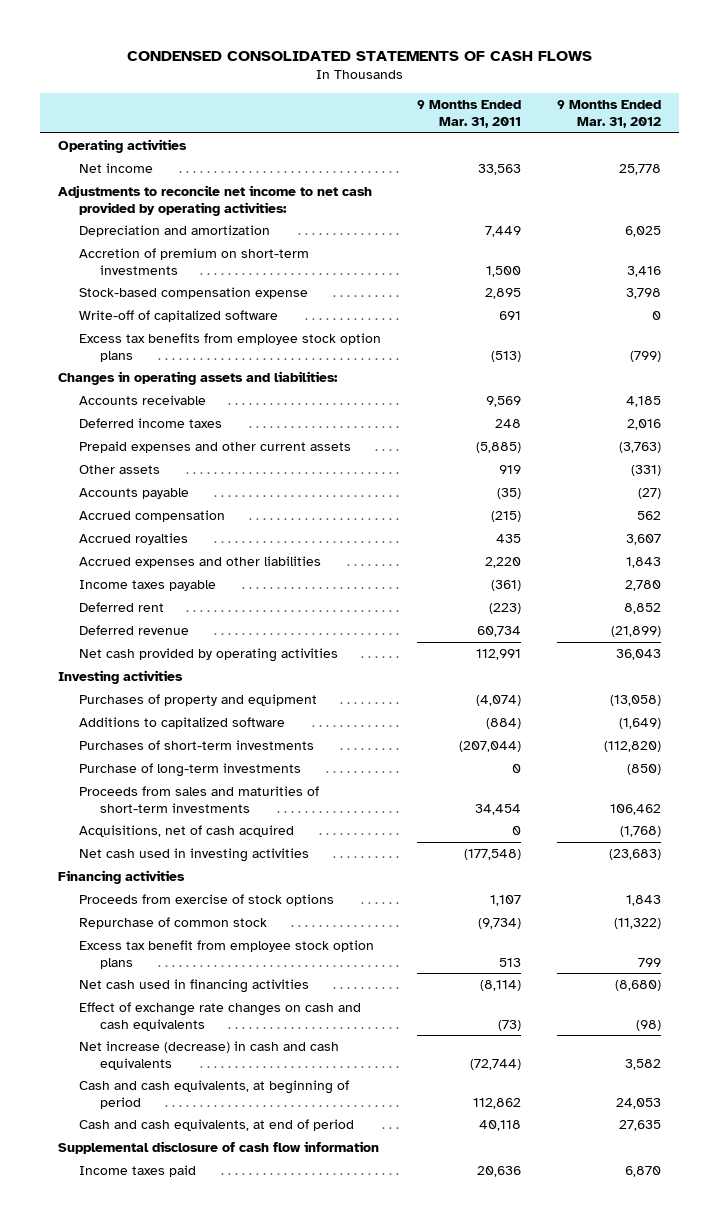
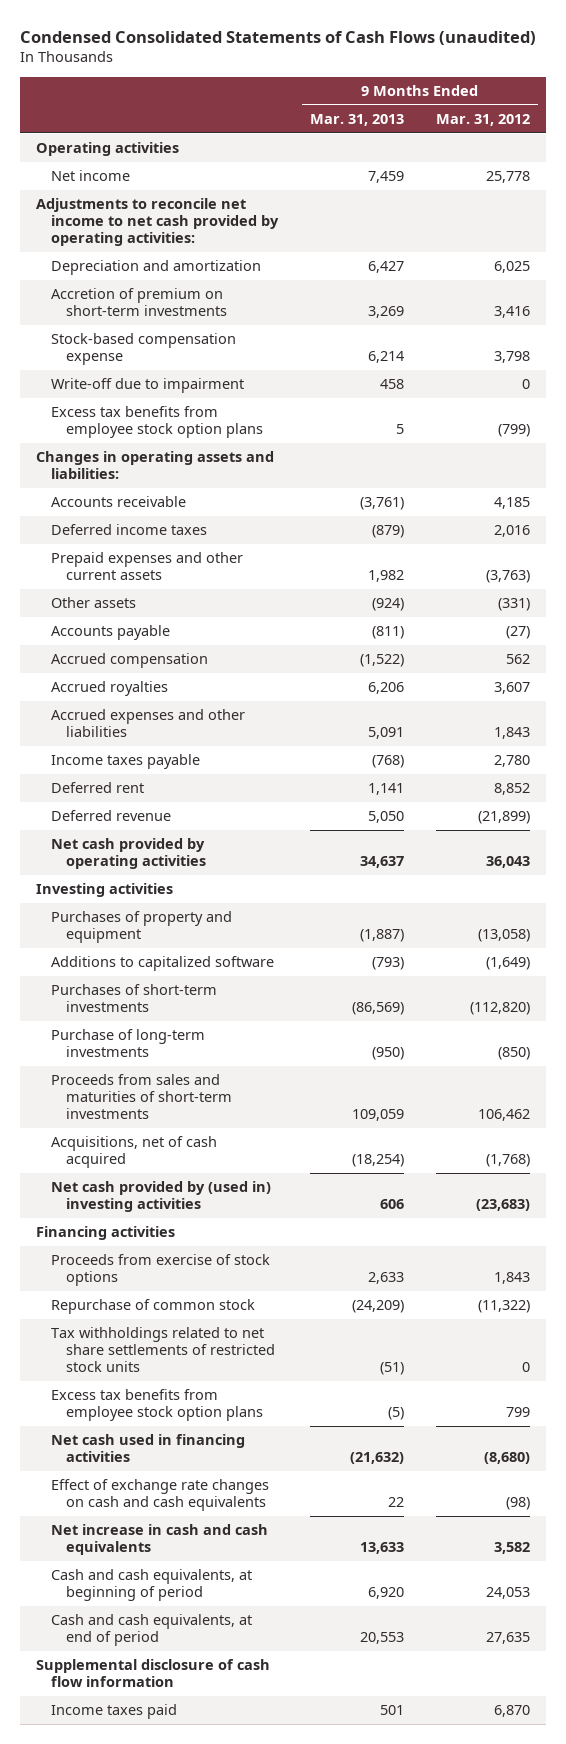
[126,50,592,61] CONDENSED CONSOLIDATED STATEMENTS OF CASH FLOWS -> [20,30,537,45] Condensed Consolidated Statements of Cash Flows (unaudited)
[416,100,521,128] 9 Months Ended Mar. 31, 2011 -> none
none -> [310,113,405,126] Mar. 31, 2013
[78,309,278,322] Write-off of capitalized software -> [51,378,245,394] Write-off due to impairment
[78,847,309,862] Net cash used in investing activities -> [51,1181,272,1213] Net cash provided by (used in) investing activities
none -> [51,1327,275,1373] Tax withholdings related to net share settlements of restricted stock units
[78,939,374,969] Excess tax benefit from employee stock option plans -> [51,1389,263,1422] Excess tax benefits from employee stock option plans
[78,1040,339,1070] Net increase (decrease) in cash and cash equivalents -> [51,1524,269,1556] Net increase in cash and cash equivalents

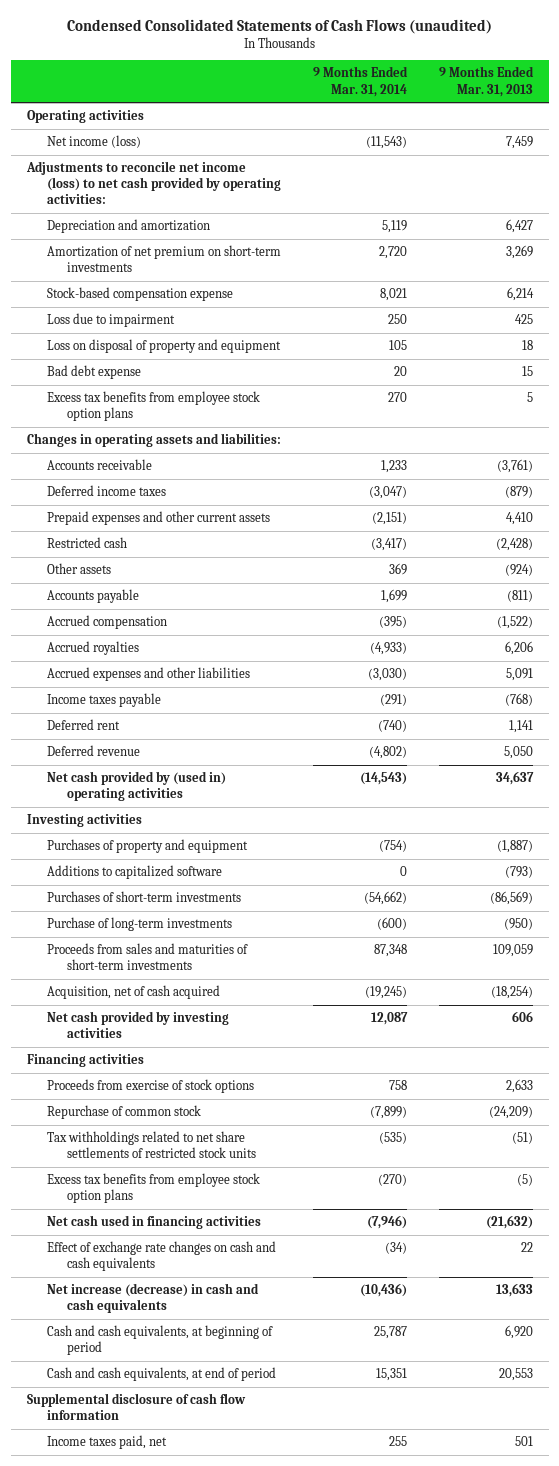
[436,113,531,126] Mar. 31, 2012 -> none
none -> [312,66,408,97] 9 Months Ended Mar. 31, 2014
[51,170,131,182] Net income -> [46,135,141,149] Net income (loss)
[36,198,280,247] Adjustments to reconcile net income to net cash provided by operating activities: -> [25,161,281,205] Adjustments to reconcile net income (loss) to net cash provided by operating activities:
[51,288,227,317] Accretion of premium on short-term investments -> [46,245,281,273] Amortization of net premium on short-term investments
[51,378,245,394] Write-off due to impairment -> [46,313,175,328] Loss due to impairment
[380,379,405,390] 458 -> [514,314,533,325] 425
none -> [46,339,281,354] Loss on disposal of property and equipment
none -> [46,365,141,380] Bad debt expense
[368,570,405,583] 1,982 -> [505,512,533,526] 4,410
none -> [46,537,127,549] Restricted cash
[51,838,206,870] Net cash provided by operating activities -> [46,771,226,802] Net cash provided by (used in) operating activities
[51,1136,218,1169] Acquisitions, net of cash acquired -> [46,985,220,1000] Acquisition, net of cash acquired
[51,1181,272,1213] Net cash provided by (used in) investing activities -> [46,1011,229,1039] Net cash provided by investing activities
[51,1524,269,1556] Net increase in cash and cash equivalents -> [46,1283,259,1314] Net increase (decrease) in cash and cash equivalents
[51,1704,178,1720] Income taxes paid -> [46,1435,167,1450] Income taxes paid, net

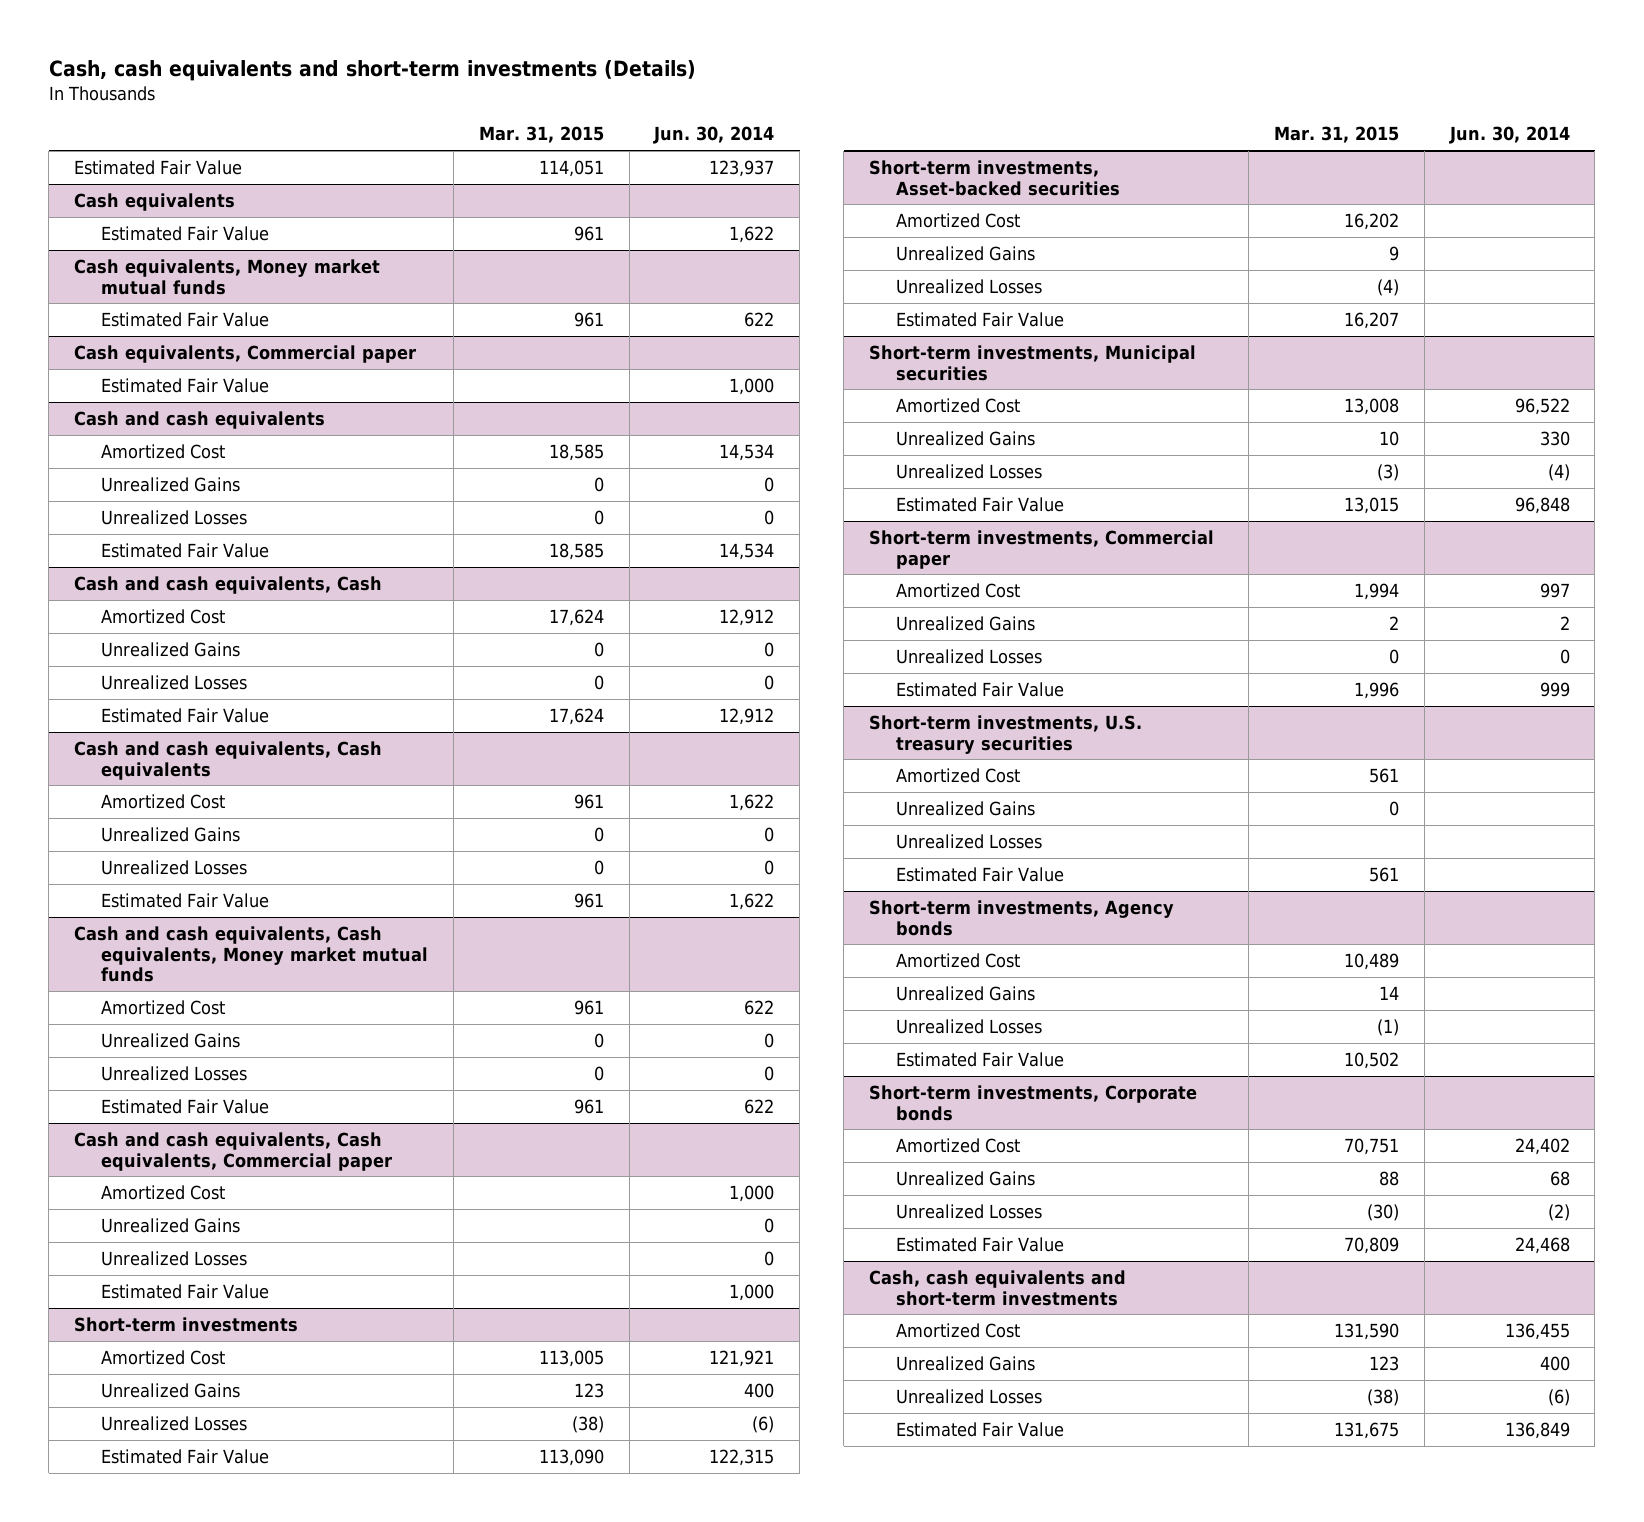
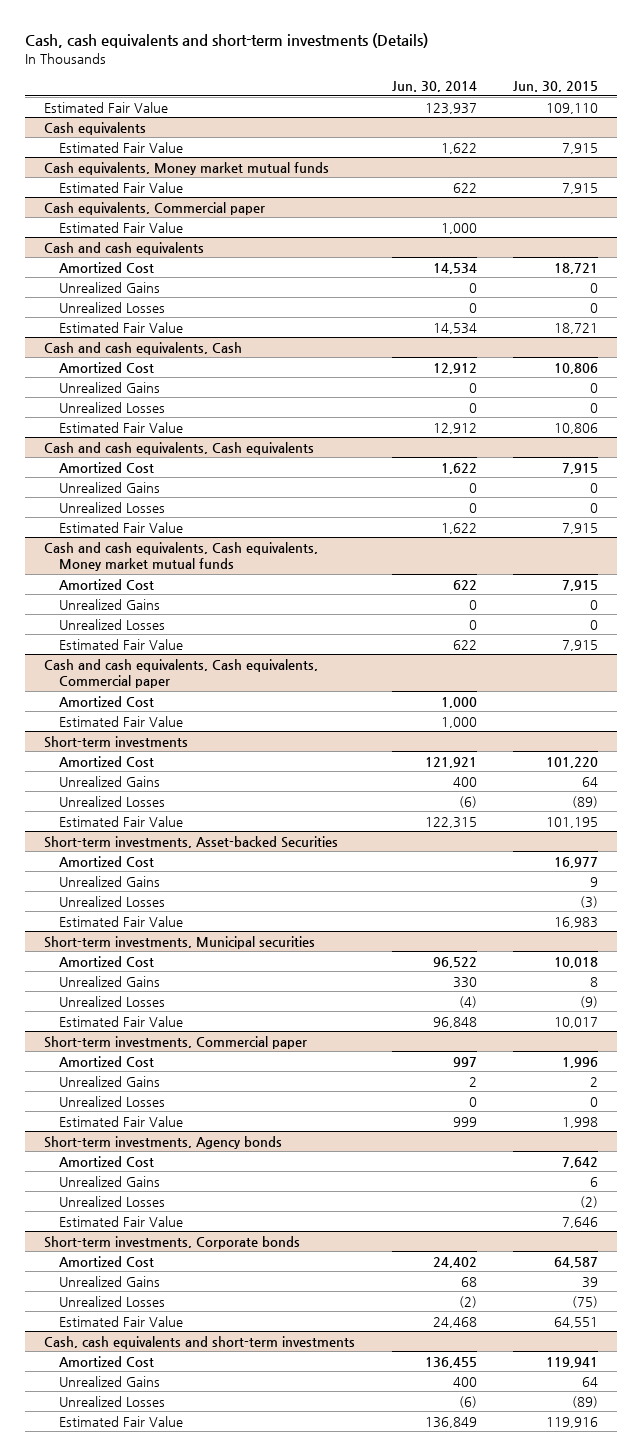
[478,126,604,144] Mar. 31, 2015 -> none
none -> [513,81,599,93] Jun. 30, 2015
[100,1217,240,1233] Unrealized Gains -> none
[100,1250,247,1266] Unrealized Losses -> none
[869,159,1121,196] Short-term investments, Asset-backed securities -> [43,835,338,848] Short-term investments, Asset-backed Securities
[869,714,1143,754] Short-term investments, U.S. treasury securities -> none
[896,767,1021,783] Amortized Cost -> none
[896,800,1036,816] Unrealized Gains -> none
[896,833,1043,849] Unrealized Losses -> none
[896,866,1065,882] Estimated Fair Value -> none

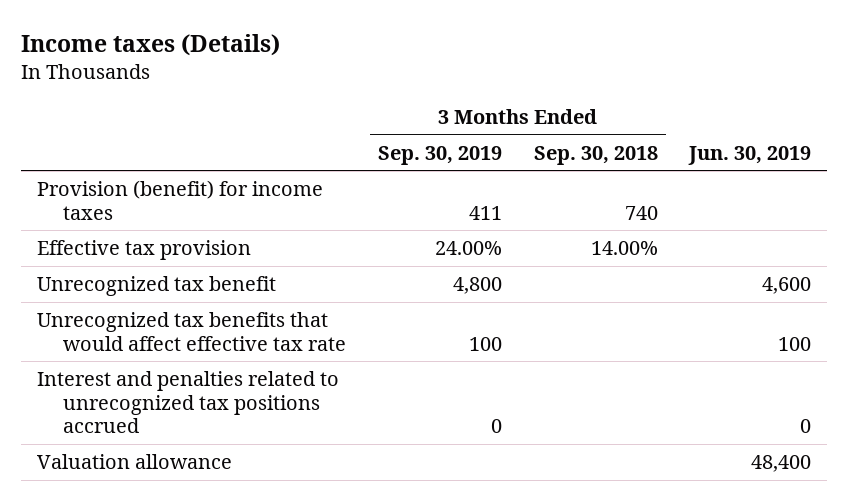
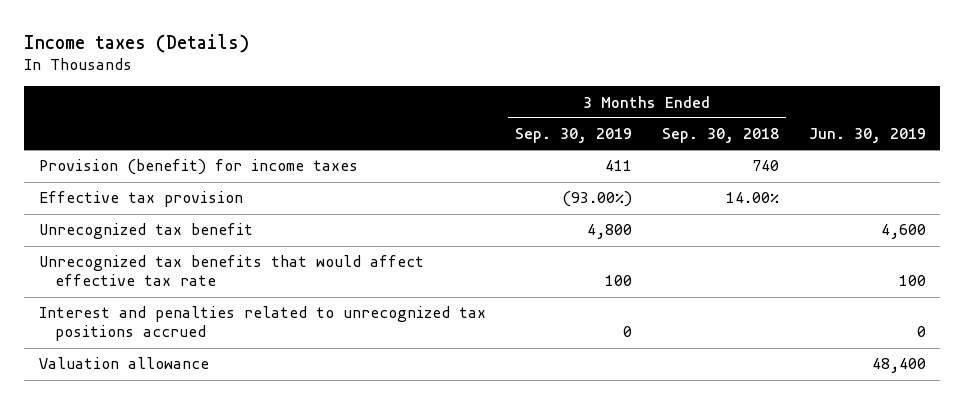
[434,240,502,255] 24.00% -> [562,191,633,208] (93.00%)

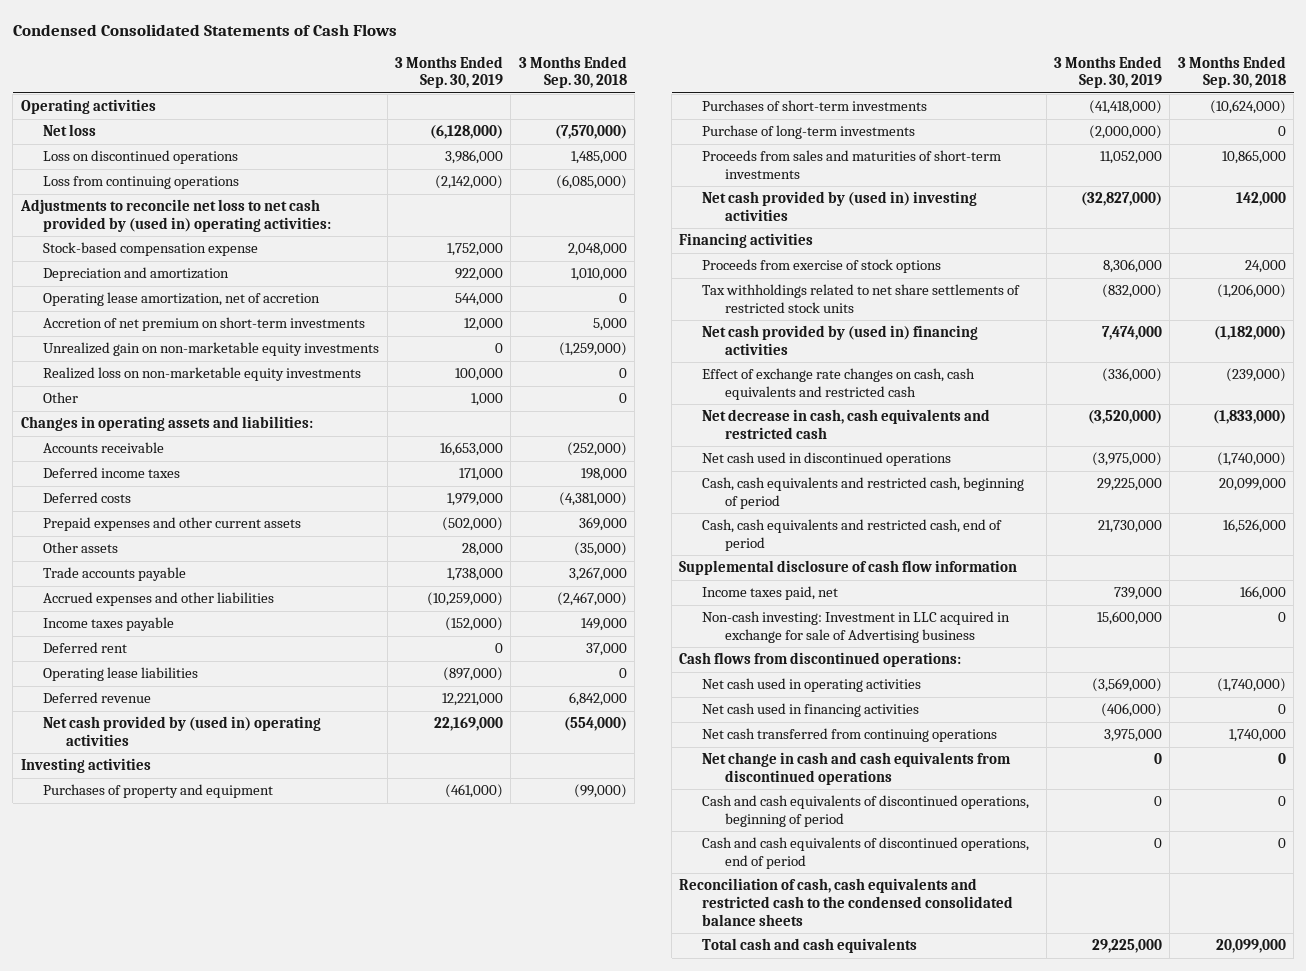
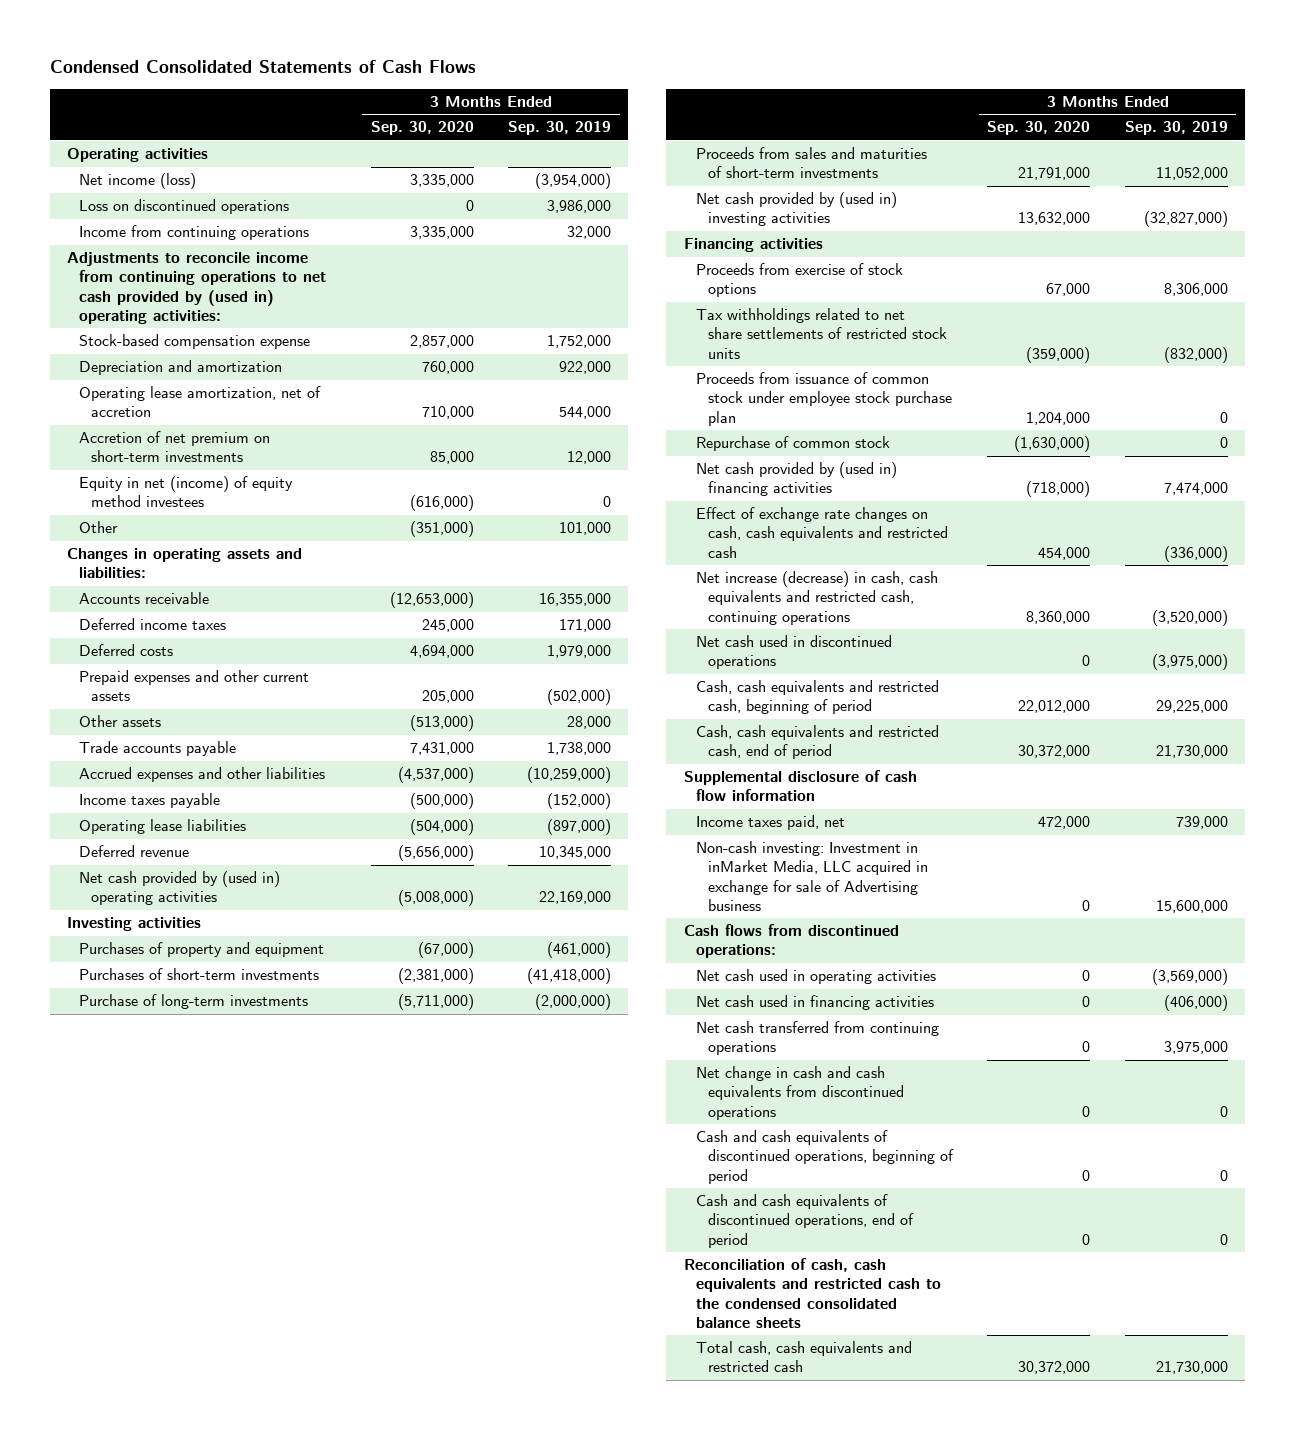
[518,55,627,89] 3 Months Ended Sep. 30, 2018 -> none
none -> [370,121,474,136] Sep. 30, 2020
[43,124,97,137] Net loss -> [78,173,196,190] Net income (loss)
[430,125,504,140] (6,128,000) -> [534,173,611,190] (3,954,000)
[43,176,240,190] Loss from continuing operations -> [78,225,309,241] Income from continuing operations
[435,175,504,190] (2,142,000) -> [566,226,611,240] 32,000
[19,199,332,232] Adjustments to reconcile net loss to net cash provided by (used in) operating activities: -> [66,252,326,324] Adjustments to reconcile income from continuing operations to net cash provided by (used in) operating activities:
[43,342,380,357] Unrealized gain on non-marketable equity investments -> none
[43,367,362,382] Realized loss on non-marketable equity investments -> none
none -> [78,476,293,508] Equity in net (income) of equity method investees
[471,393,504,407] 1,000 -> [558,522,611,536] 101,000
[440,442,504,457] 16,653,000 -> [538,593,611,607] 16,355,000
[43,642,128,654] Deferred rent -> none
[442,693,504,707] 12,221,000 -> [538,846,611,860] 10,345,000
none -> [695,372,953,426] Proceeds from issuance of common stock under employee stock purchase plan
none -> [695,436,890,452] Repurchase of common stock
[702,409,991,439] Net decrease in cash, cash equivalents and restricted cash -> [695,571,938,625] Net increase (decrease) in cash, cash equivalents and restricted cash, continuing operations
[702,611,1011,643] Non-cash investing: Investment in LLC acquired in exchange for sale of Advertising business -> [695,841,929,911] Non-cash investing: Investment in inMarket Media, LLC acquired in exchange for sale of Advertising business
[702,938,918,954] Total cash and cash equivalents -> [695,1341,912,1373] Total cash, cash equivalents and restricted cash
[1091,939,1162,954] 29,225,000 -> [1155,1361,1228,1375] 21,730,000

